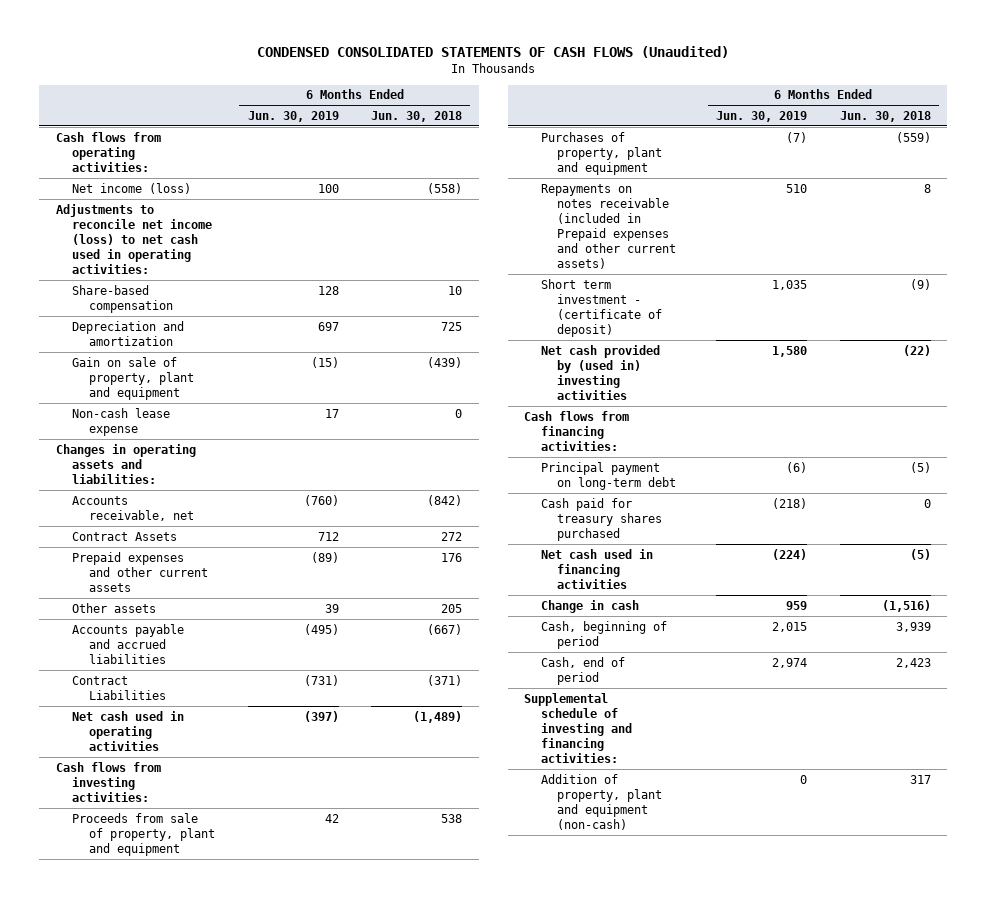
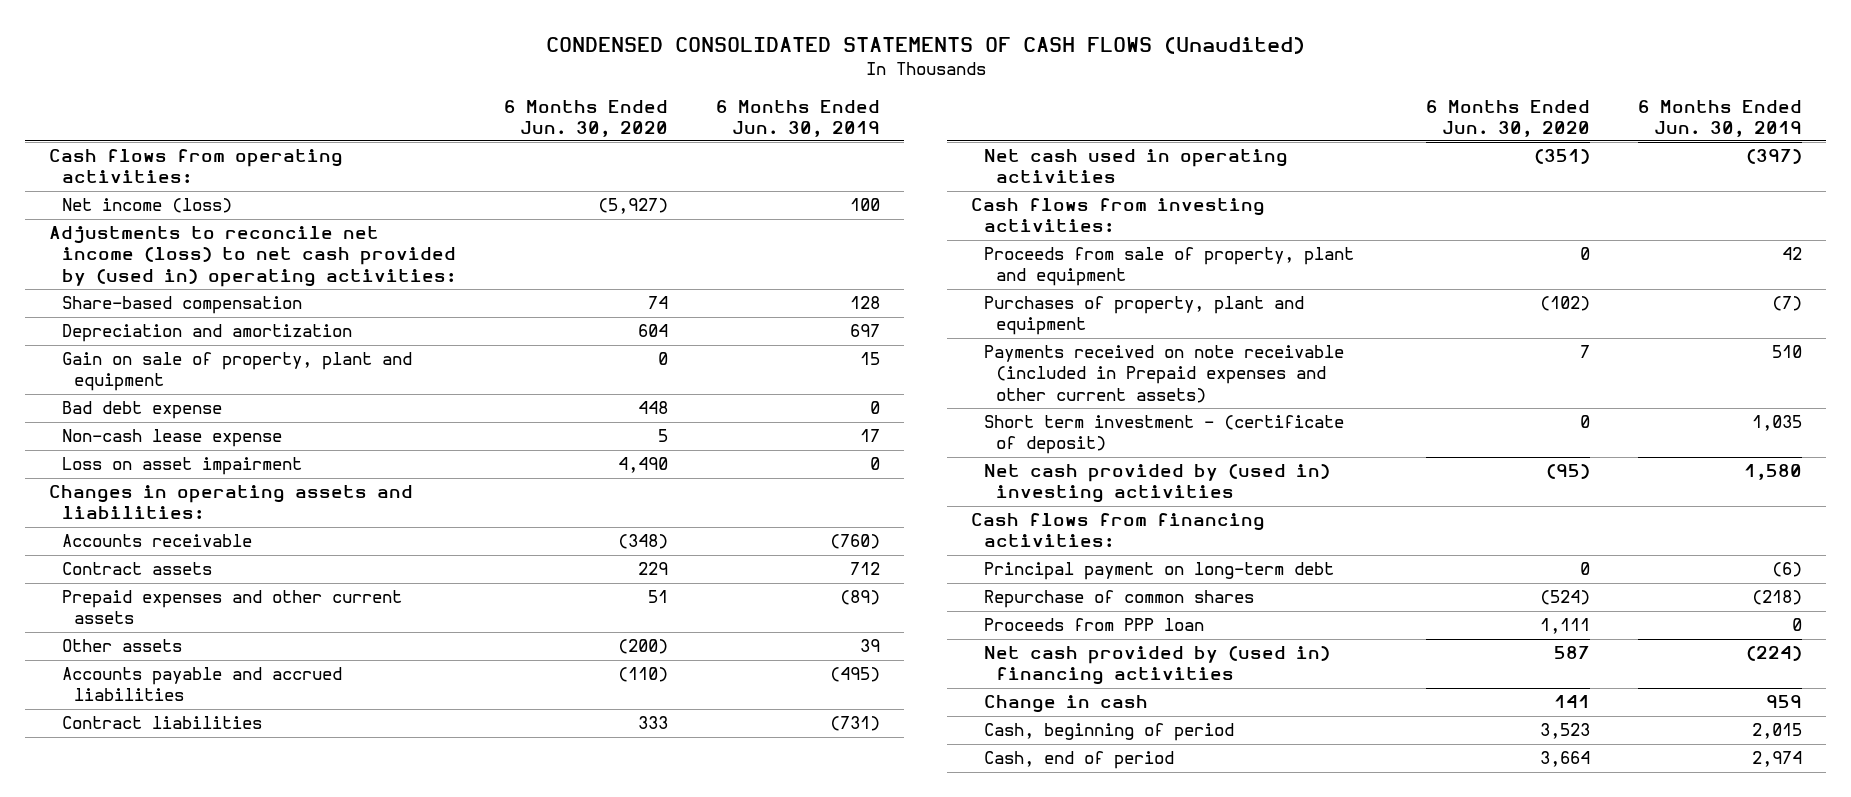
[371,110,463,122] Jun. 30, 2018 -> none
none -> [503,99,668,137] 6 Months Ended Jun. 30, 2020
[55,203,213,275] Adjustments to reconcile net income (loss) to net cash used in operating activities: -> [49,226,456,287] Adjustments to reconcile net income (loss) to net cash provided by (used in) operating activities:
[310,356,339,368] (15) -> [860,352,881,366] 15
none -> [61,401,222,420] Bad debt expense
none -> [61,457,302,476] Loss on asset impairment
[72,495,195,521] Accounts receivable, net -> [61,534,252,548] Accounts receivable
[72,531,178,541] Contract Assets -> [61,562,212,576] Contract assets
[72,675,167,700] Contract Liabilities -> [61,716,262,730] Contract liabilities
[540,183,677,270] Repayments on notes receivable (included in Prepaid expenses and other current assets) -> [983,345,1344,403] Payments received on note receivable (included in Prepaid expenses and other current assets)
[540,497,663,541] Cash paid for treasury shares purchased -> [983,590,1254,609] Repurchase of common shares
none -> [983,618,1204,632] Proceeds from PPP loan
[540,548,653,589] Net cash used in financing activities -> [983,646,1330,686] Net cash provided by (used in) financing activities
[523,692,632,764] Supplemental schedule of investing and financing activities: -> none
[540,773,663,830] Addition of property, plant and equipment (non-cash) -> none

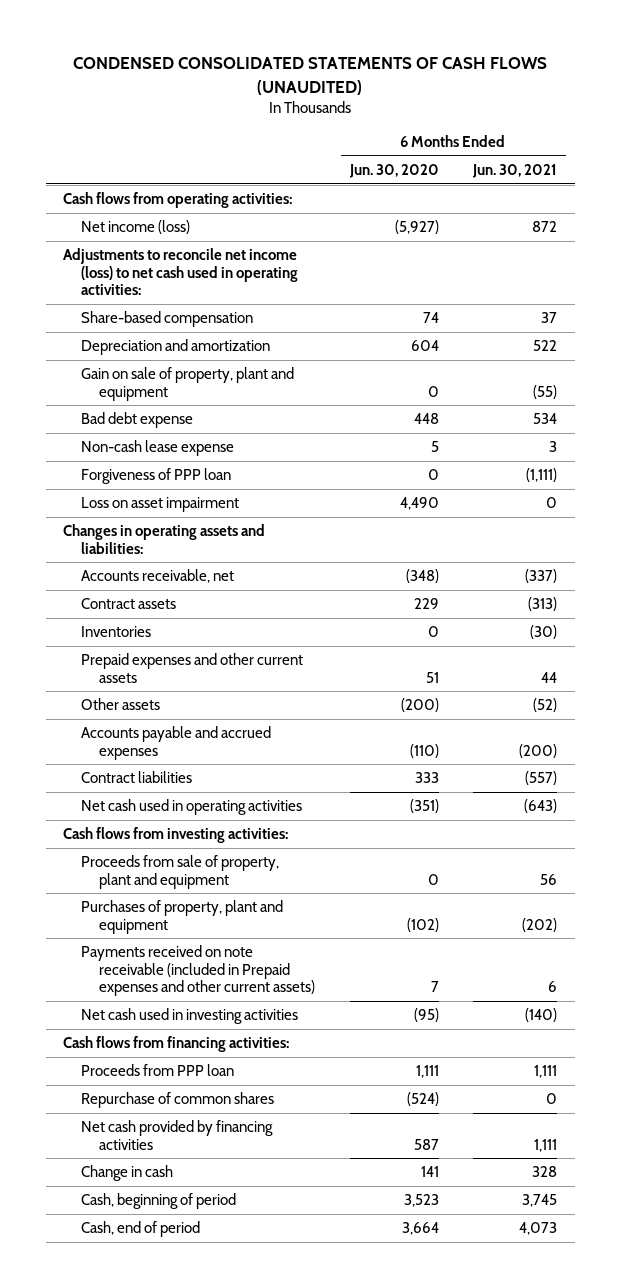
[545,36,1305,54] CONDENSED CONSOLIDATED STATEMENTS OF CASH FLOWS (Unaudited) -> [73,57,548,95] CONDENSED CONSOLIDATED STATEMENTS OF CASH FLOWS (UNAUDITED)
[716,99,881,137] 6 Months Ended Jun. 30, 2019 -> none
none -> [472,164,558,179] Jun. 30, 2021
[49,226,456,287] Adjustments to reconcile net income (loss) to net cash provided by (used in) operating activities: -> [63,248,299,295] Adjustments to reconcile net income (loss) to net cash used in operating activities:
none -> [81,468,232,485] Forgiveness of PPP loan
[61,534,252,548] Accounts receivable -> [81,569,235,584] Accounts receivable, net
none -> [81,626,152,638] Inventories
[61,667,342,702] Accounts payable and accrued liabilities -> [81,726,272,760] Accounts payable and accrued expenses
[983,415,1344,455] Short term investment - (certificate of deposit) -> none
[983,464,1330,504] Net cash provided by (used in) investing activities -> [81,1008,299,1025] Net cash used in investing activities
[983,562,1334,581] Principal payment on long-term debt -> none
[983,590,1254,609] Repurchase of common shares -> [81,1092,275,1109] Repurchase of common shares
[983,646,1330,686] Net cash provided by (used in) financing activities -> [81,1120,274,1150] Net cash provided by financing activities

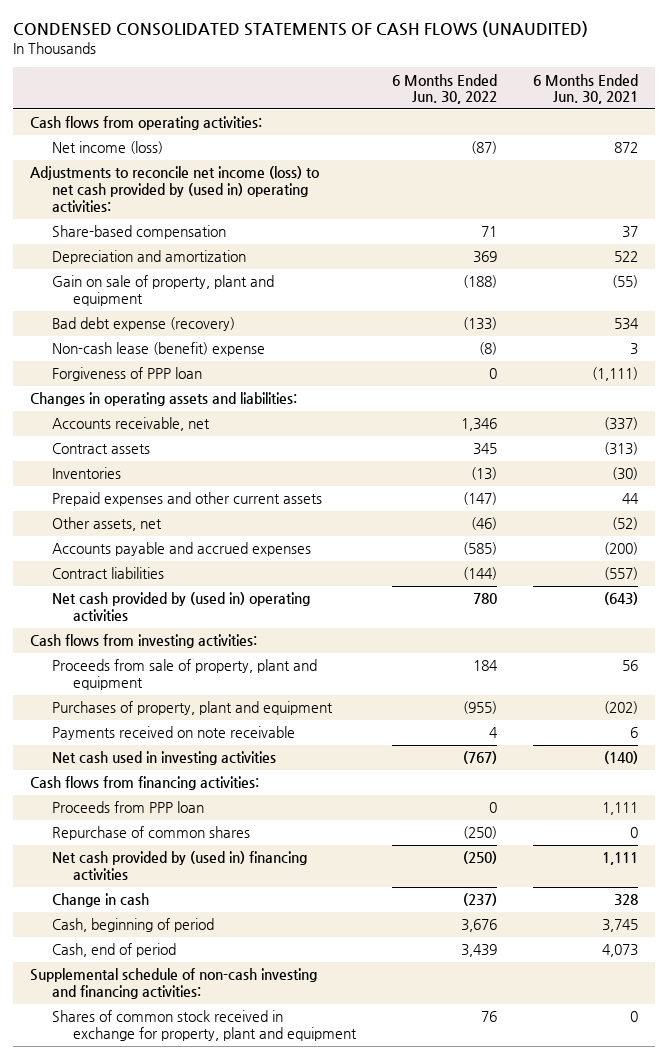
[348,164,439,179] Jun. 30, 2020 -> none
none -> [392,73,498,105] 6 Months Ended Jun. 30, 2022
[63,248,299,295] Adjustments to reconcile net income (loss) to net cash used in operating activities: -> [30,166,320,212] Adjustments to reconcile net income (loss) to net cash provided by (used in) operating activities:
[81,412,194,429] Bad debt expense -> [51,317,235,332] Bad debt expense (recovery)
[81,440,235,457] Non-cash lease expense -> [51,342,265,357] Non-cash lease (benefit) expense
[81,497,240,513] Loss on asset impairment -> none
[81,698,161,711] Other assets -> [51,517,162,532] Other assets, net
[81,799,303,816] Net cash used in operating activities -> [51,592,310,622] Net cash provided by (used in) operating activities
[81,945,315,996] Payments received on note receivable (included in Prepaid expenses and other current assets) -> [51,726,295,741] Payments received on note receivable
[81,1120,274,1150] Net cash provided by financing activities -> [51,851,307,881] Net cash provided by (used in) financing activities
none -> [30,968,318,1000] Supplemental schedule of non-cash investing and financing activities:
none -> [51,1010,358,1042] Shares of common stock received in exchange for property, plant and equipment

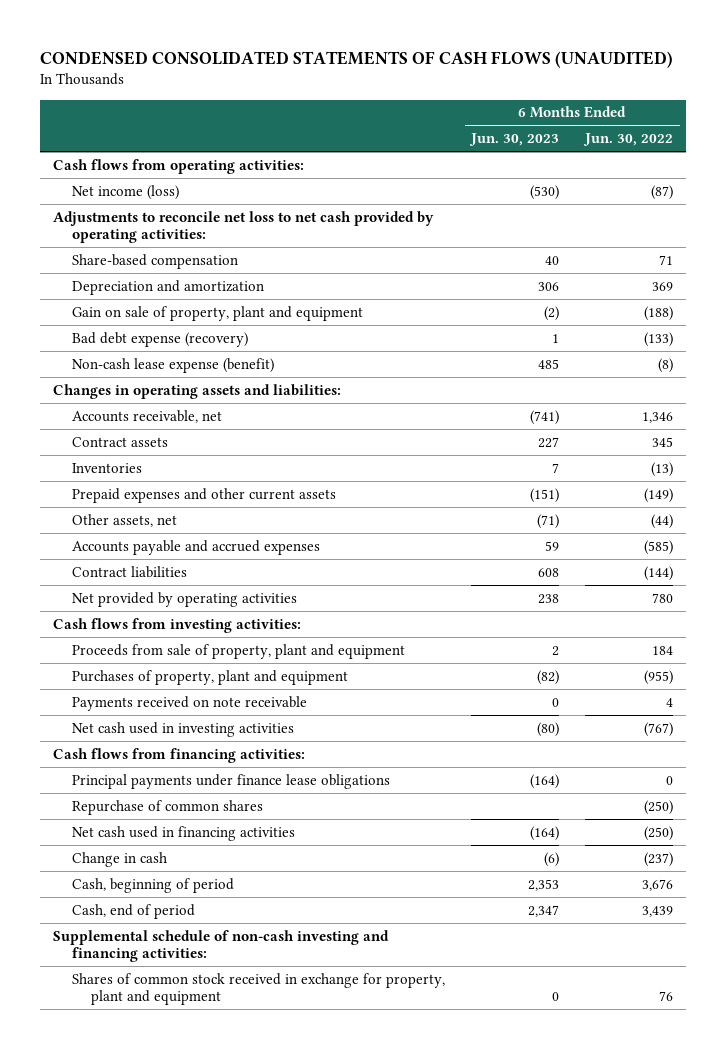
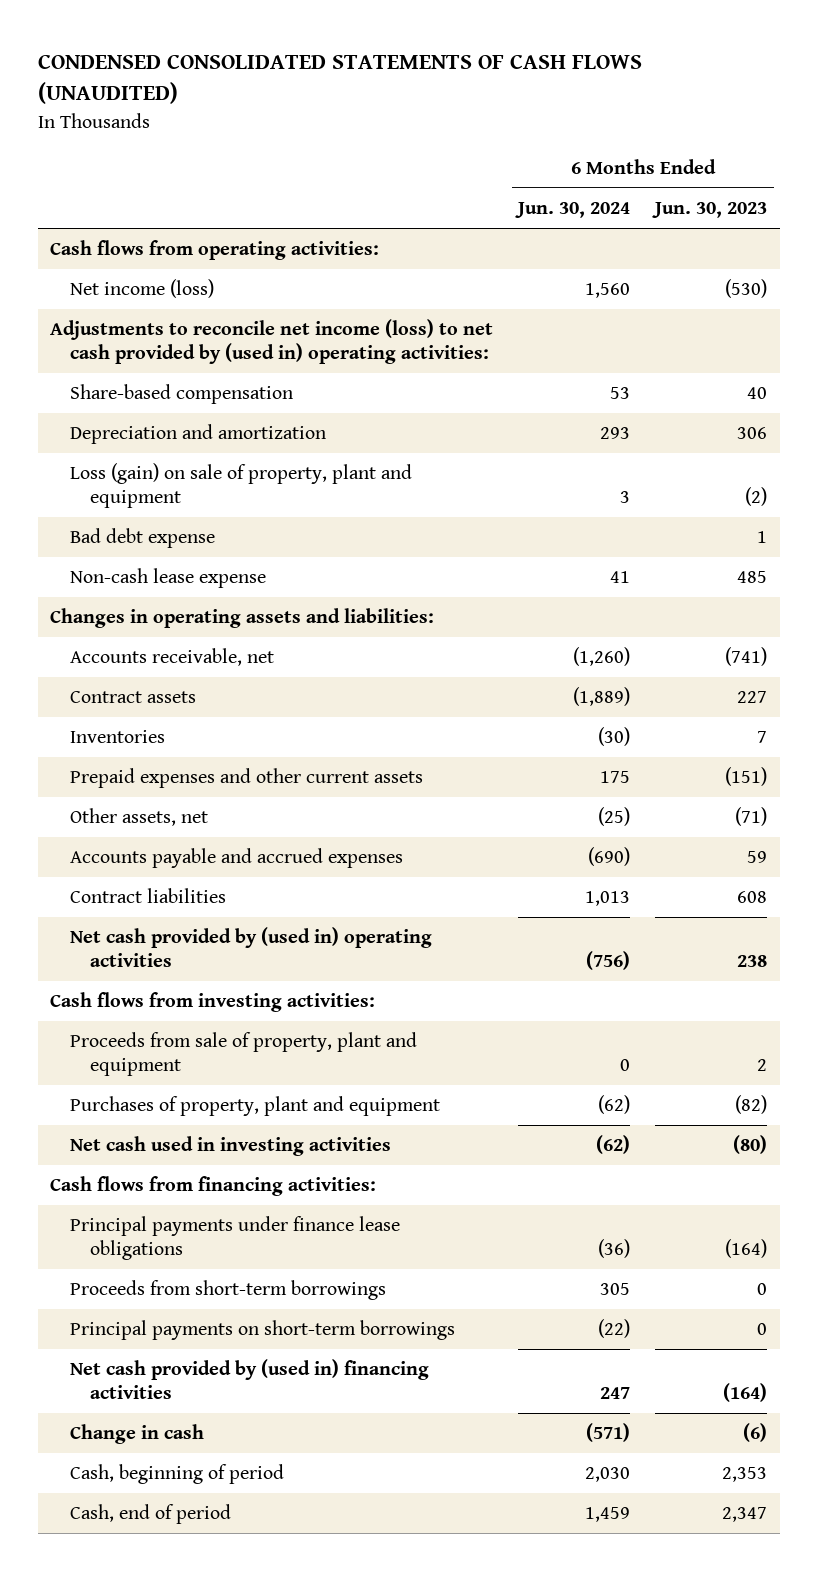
[583,133,674,147] Jun. 30, 2022 -> none
none -> [515,202,631,219] Jun. 30, 2024
[53,210,435,244] Adjustments to reconcile net loss to net cash provided by operating activities: -> [50,319,494,365] Adjustments to reconcile net income (loss) to net cash provided by (used in) operating activities:
[72,305,364,321] Gain on sale of property, plant and equipment -> [69,463,412,509] Loss (gain) on sale of property, plant and equipment
[72,331,249,347] Bad debt expense (recovery) -> [69,528,215,549] Bad debt expense
[72,357,275,373] Non-cash lease expense (benefit) -> [69,568,266,589] Non-cash lease expense
[72,591,298,607] Net provided by operating activities -> [69,927,432,968] Net cash provided by (used in) operating activities
[72,695,308,711] Payments received on note receivable -> none
[72,799,264,815] Repurchase of common shares -> none
none -> [69,1280,386,1301] Proceeds from short-term borrowings
none -> [69,1320,455,1341] Principal payments on short-term borrowings
[72,825,296,841] Net cash used in financing activities -> [69,1359,429,1400] Net cash provided by (used in) financing activities
[53,929,390,963] Supplemental schedule of non-cash investing and financing activities: -> none
[72,972,446,1006] Shares of common stock received in exchange for property, plant and equipment -> none

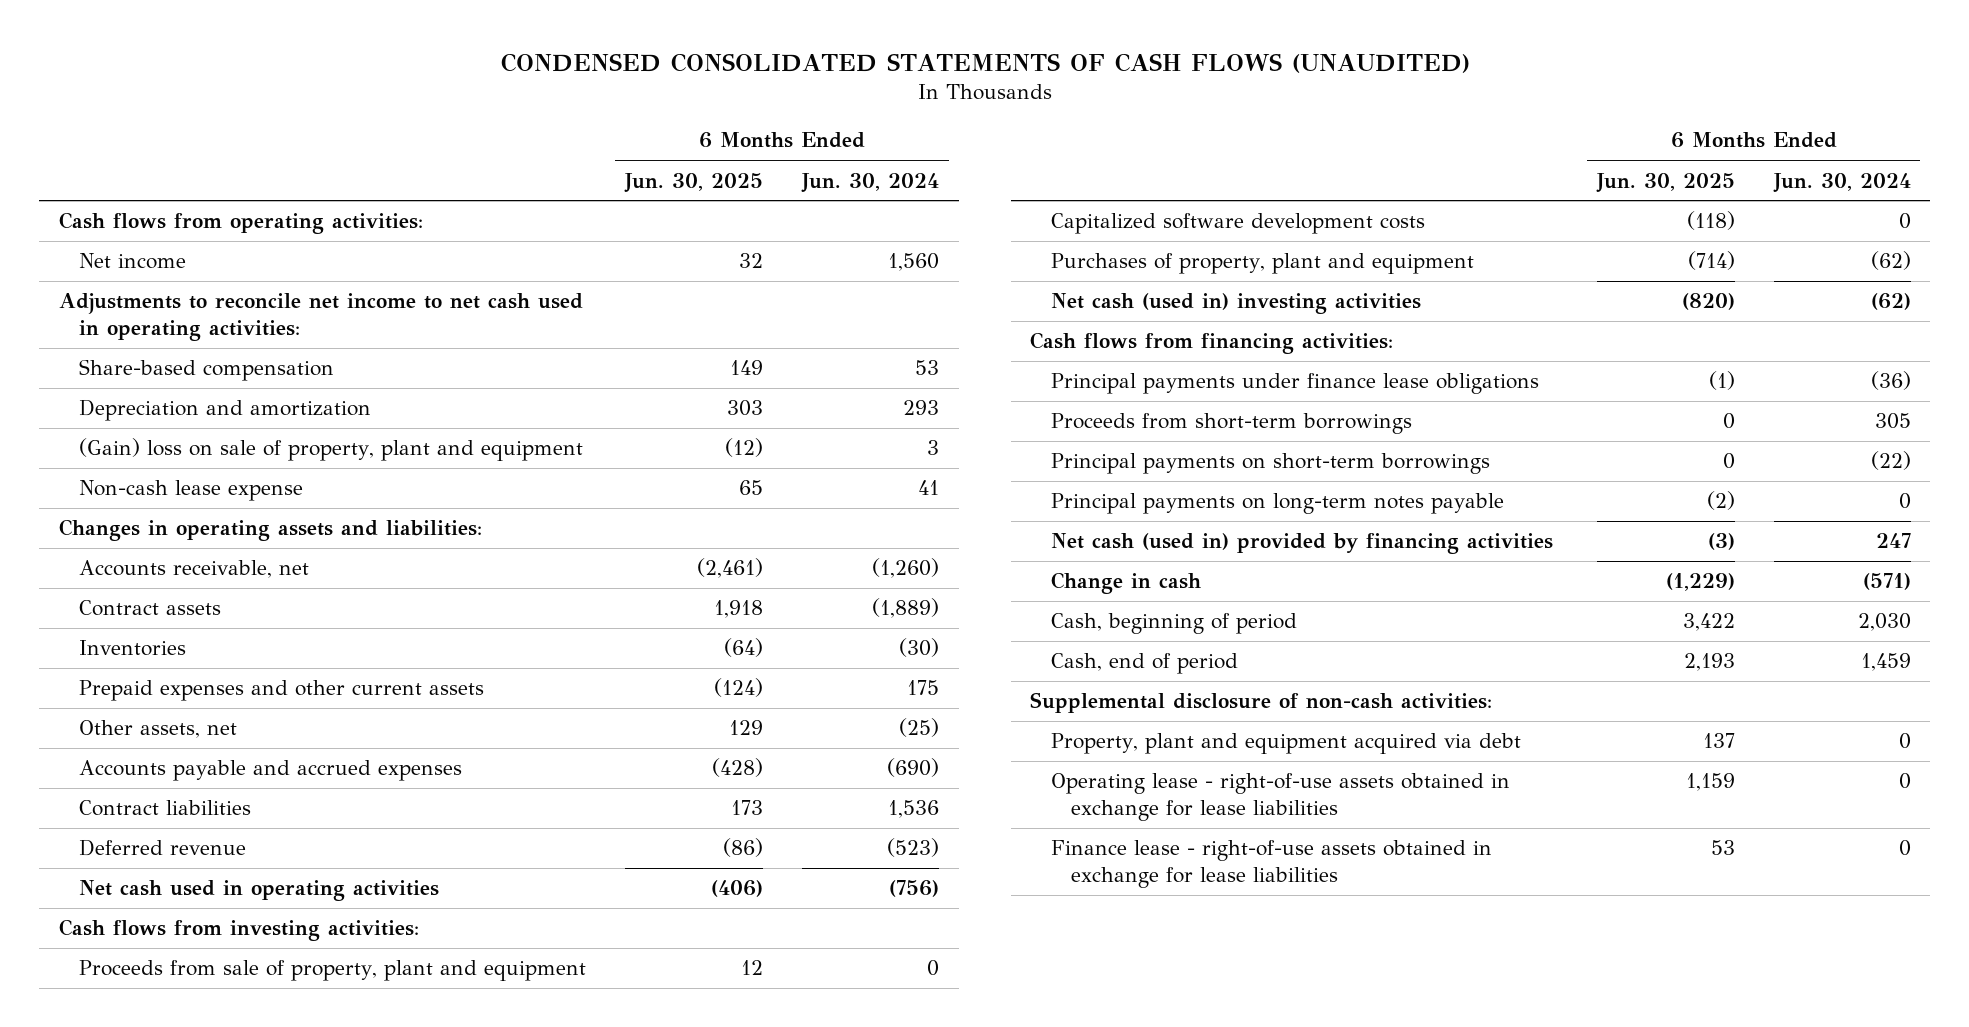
[652,202,768,219] Jun. 30, 2023 -> none
none -> [623,172,763,193] Jun. 30, 2025
[69,279,214,299] Net income (loss) -> [78,253,186,270] Net income
[50,319,494,365] Adjustments to reconcile net income (loss) to net cash provided by (used in) operating activities: -> [58,293,583,342] Adjustments to reconcile net income to net cash used in operating activities:
[69,528,215,549] Bad debt expense -> none
[69,463,412,509] Loss (gain) on sale of property, plant and equipment -> [78,438,583,462] (Gain) loss on sale of property, plant and equipment
[585,891,631,907] 1,013 -> [888,800,940,819] 1,536
none -> [78,839,246,857] Deferred revenue
[69,927,432,968] Net cash provided by (used in) operating activities -> [78,880,439,902] Net cash used in operating activities
none -> [1050,213,1425,235] Capitalized software development costs
[69,1136,391,1157] Net cash used in investing activities -> [1050,293,1421,315] Net cash (used in) investing activities
none -> [1050,493,1504,515] Principal payments on long-term notes payable
[69,1359,429,1400] Net cash provided by (used in) financing activities -> [1050,533,1553,555] Net cash (used in) provided by financing activities
none -> [1030,692,1493,714] Supplemental disclosure of non-cash activities:
none -> [1050,733,1521,755] Property, plant and equipment acquired via debt
none -> [1050,773,1510,822] Operating lease - right-of-use assets obtained in exchange for lease liabilities
none -> [1050,840,1492,889] Finance lease - right-of-use assets obtained in exchange for lease liabilities

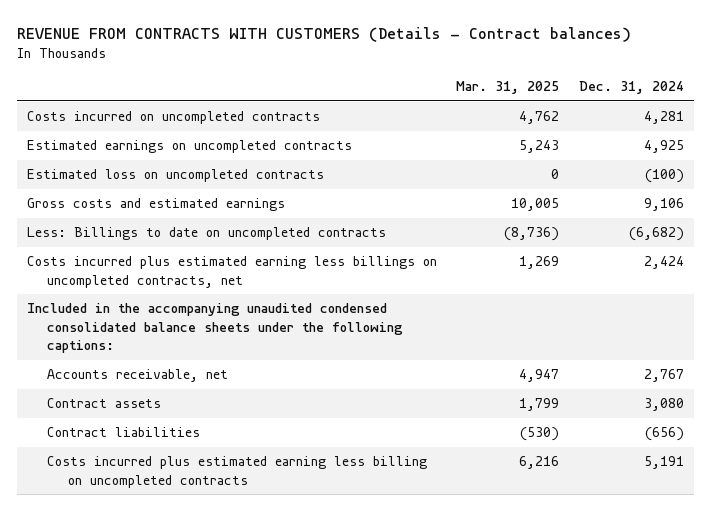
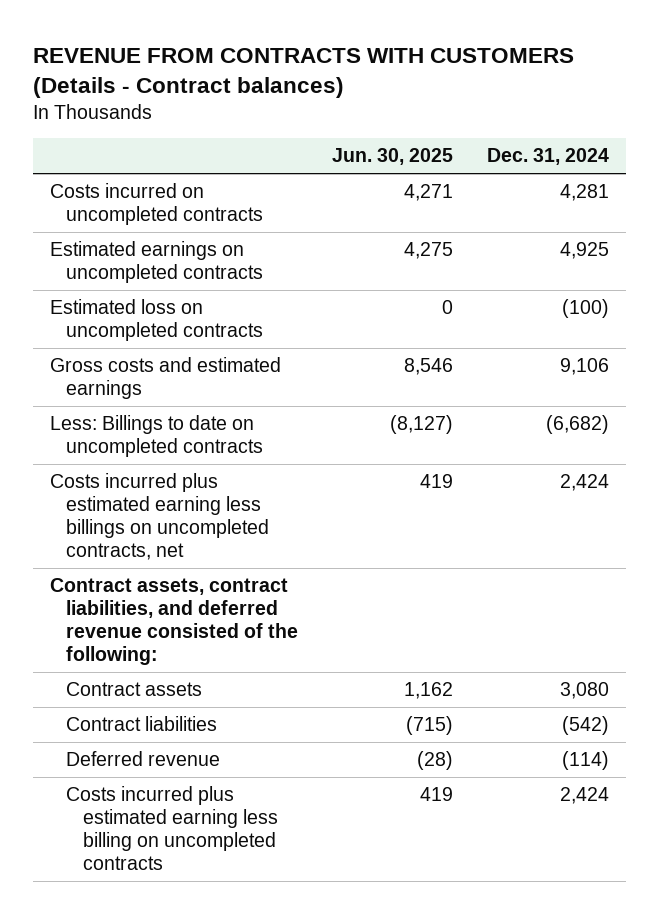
[456,81,560,95] Mar. 31, 2025 -> none
none -> [331,148,453,166] Jun. 30, 2025
[26,303,404,353] Included in the accompanying unaudited condensed consolidated balance sheets under the following captions: -> none
[47,369,229,383] Accounts receivable, net -> none
none -> [49,578,299,665] Contract assets, contract liabilities, and deferred revenue consisted of the following:
[645,427,685,442] (656) -> [561,716,609,736] (542)
none -> [66,751,221,767] Deferred revenue
[644,456,685,470] 5,191 -> [559,787,609,805] 2,424

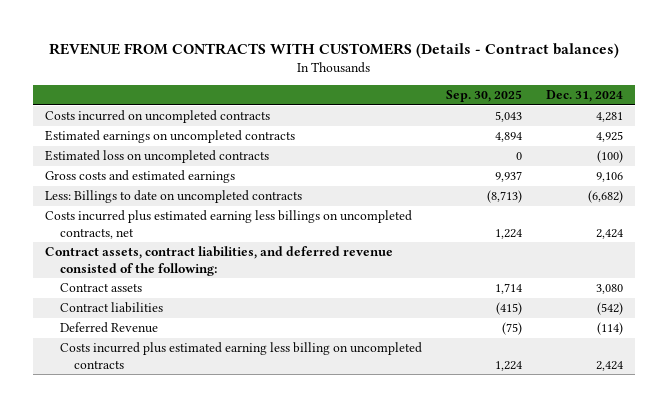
[331,148,453,166] Jun. 30, 2025 -> none
none -> [445,90,522,103] Sep. 30, 2025
[66,751,221,767] Deferred revenue -> [59,322,158,334] Deferred Revenue

